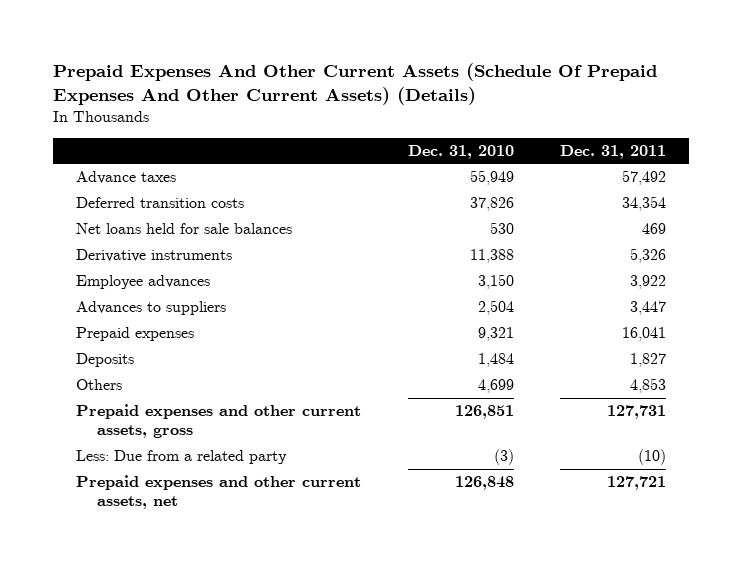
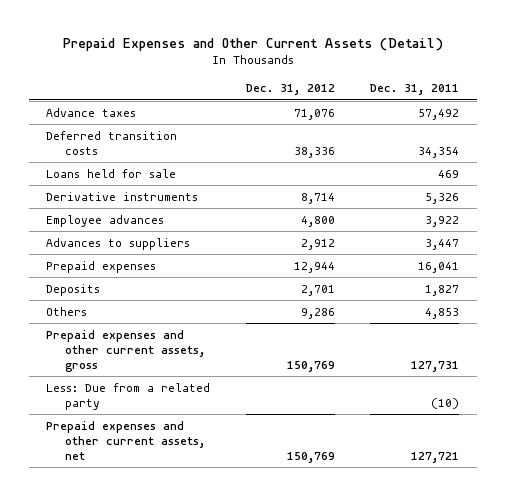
[52,62,657,106] Prepaid Expenses And Other Current Assets (Schedule Of Prepaid Expenses And Other Current Assets) (Details) -> [62,37,443,51] Prepaid Expenses and Other Current Assets (Detail)
[407,144,514,159] Dec. 31, 2010 -> none
none -> [245,84,335,96] Dec. 31, 2012
[75,223,292,235] Net loans held for sale balances -> [46,168,177,178] Loans held for sale

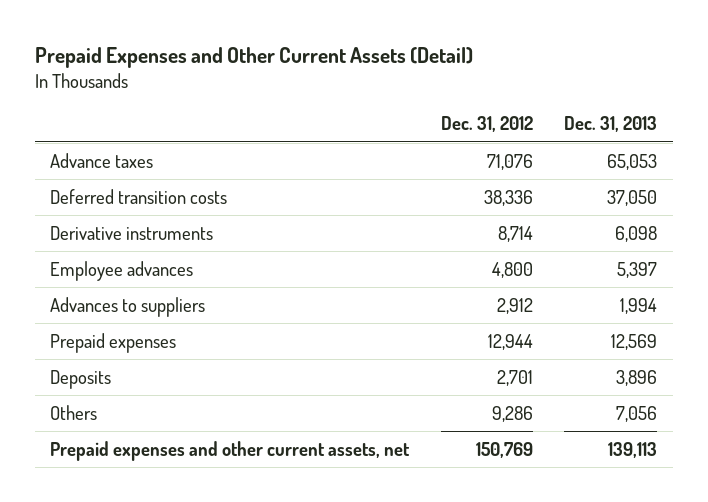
[370,84,460,96] Dec. 31, 2011 -> none
none -> [564,116,658,133] Dec. 31, 2013
[46,168,177,178] Loans held for sale -> none
[46,329,206,372] Prepaid expenses and other current assets, gross -> none
[46,382,211,410] Less: Due from a related party -> none

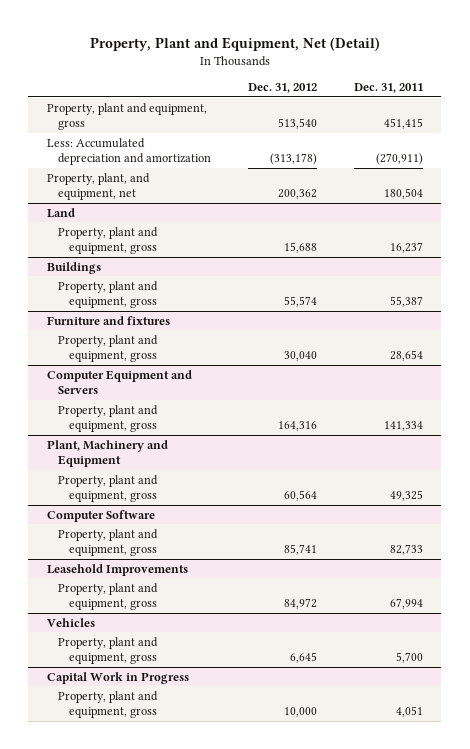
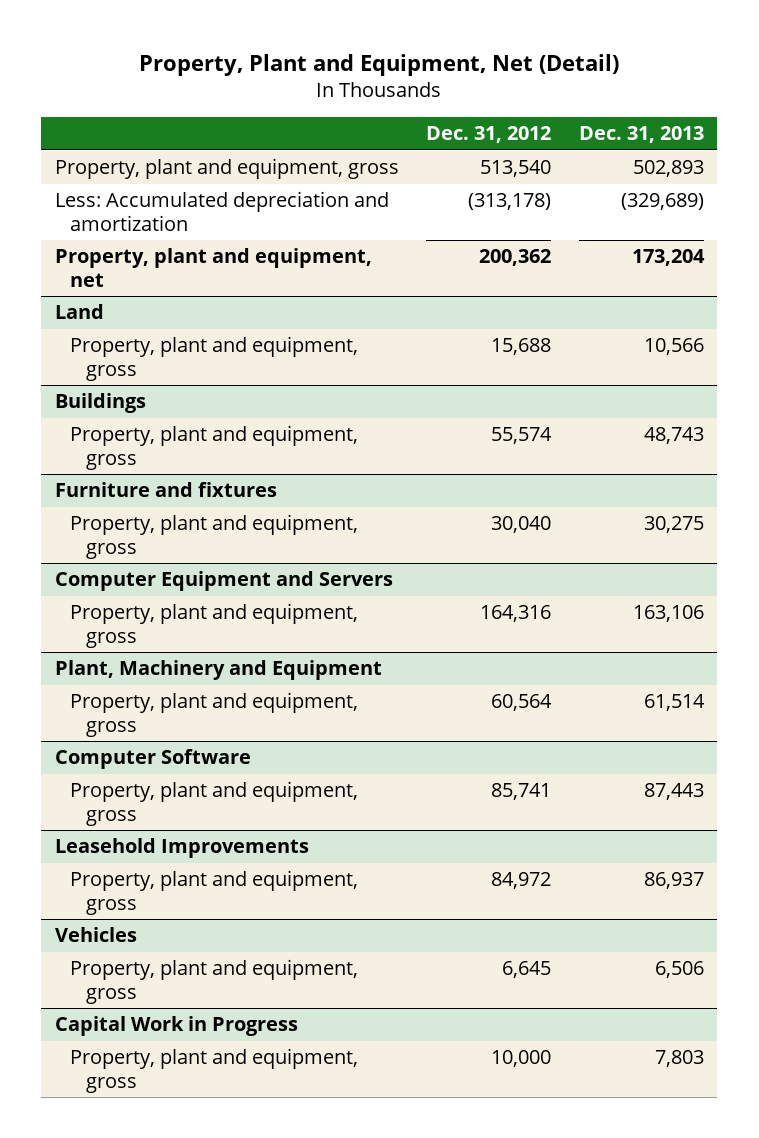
[353,83,423,94] Dec. 31, 2011 -> none
none -> [578,125,704,143] Dec. 31, 2013
[46,172,150,201] Property, plant, and equipment, net -> [54,248,372,287] Property, plant and equipment, net

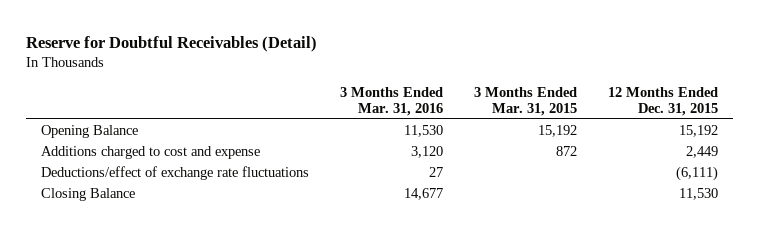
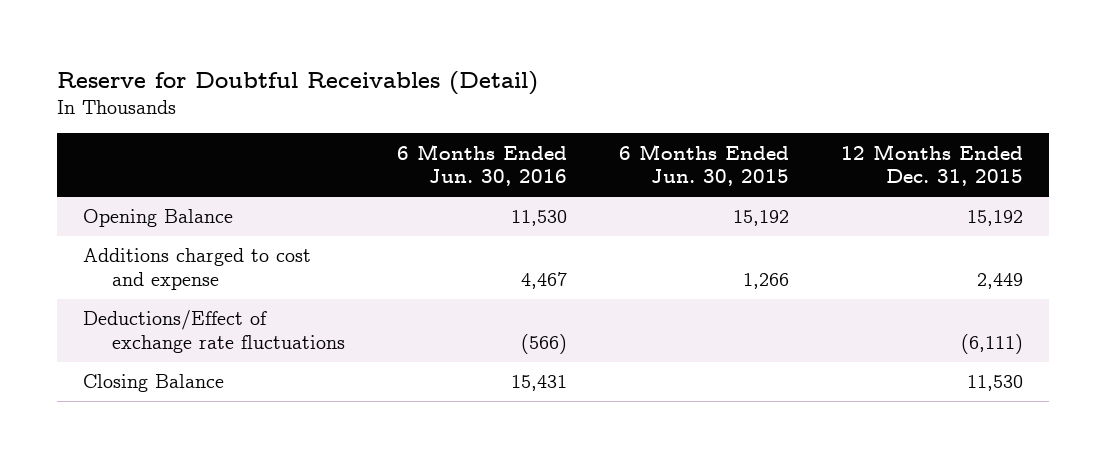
[340,86,444,117] 3 Months Ended Mar. 31, 2016 -> none
[474,86,578,117] 3 Months Ended Mar. 31, 2015 -> none
none -> [396,143,567,187] 6 Months Ended Jun. 30, 2016
none -> [618,143,789,187] 6 Months Ended Jun. 30, 2015
[41,165,310,180] Deductions/effect of exchange rate fluctuations -> [83,310,345,353] Deductions/Effect of exchange rate fluctuations

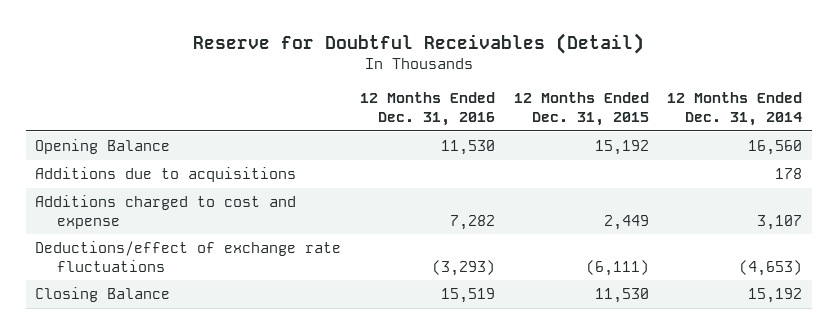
[396,143,567,187] 6 Months Ended Jun. 30, 2016 -> none
[618,143,789,187] 6 Months Ended Jun. 30, 2015 -> none
none -> [359,92,495,127] 12 Months Ended Dec. 31, 2016
none -> [667,92,803,127] 12 Months Ended Dec. 31, 2014
none -> [35,167,297,183] Additions due to acquisitions
[83,310,345,353] Deductions/Effect of exchange rate fluctuations -> [35,241,342,272] Deductions/effect of exchange rate fluctuations

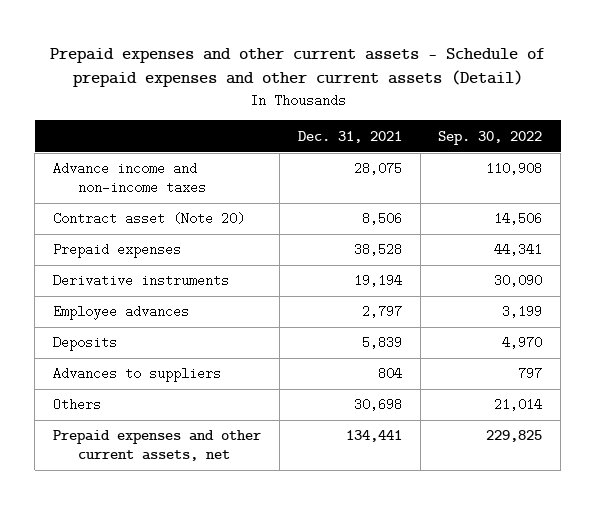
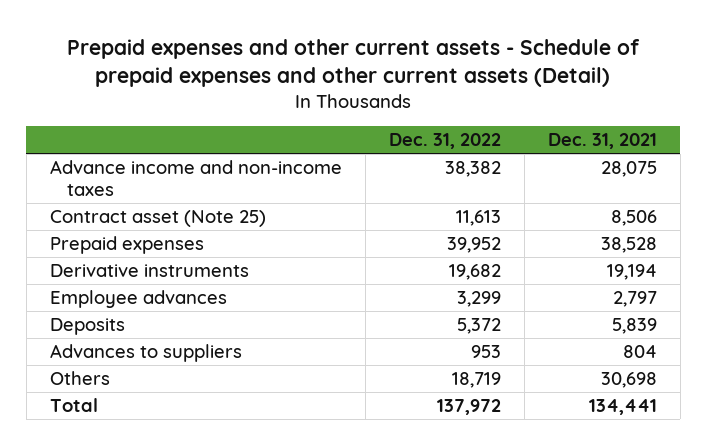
[438,130,543,145] Sep. 30, 2022 -> none
none -> [388,133,501,150] Dec. 31, 2022
[53,212,246,226] Contract asset (Note 20) -> [49,210,266,228] Contract asset (Note 25)
[53,430,262,462] Prepaid expenses and other current assets, net -> [49,398,98,413] Total

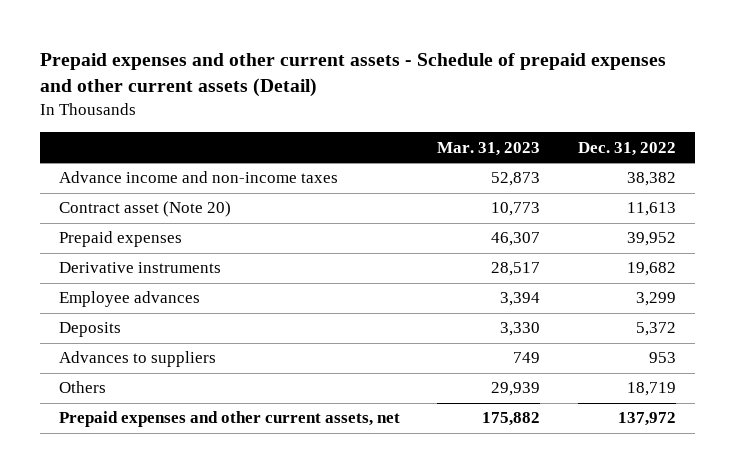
[547,133,657,150] Dec. 31, 2021 -> none
none -> [437,141,541,156] Mar. 31, 2023
[49,210,266,228] Contract asset (Note 25) -> [58,201,231,218] Contract asset (Note 20)
[49,398,98,413] Total -> [58,411,400,428] Prepaid expenses and other current assets, net

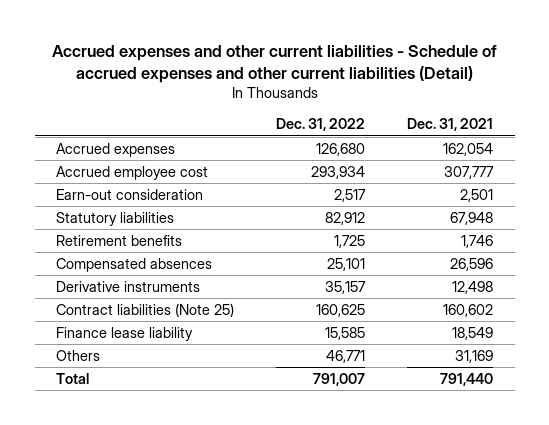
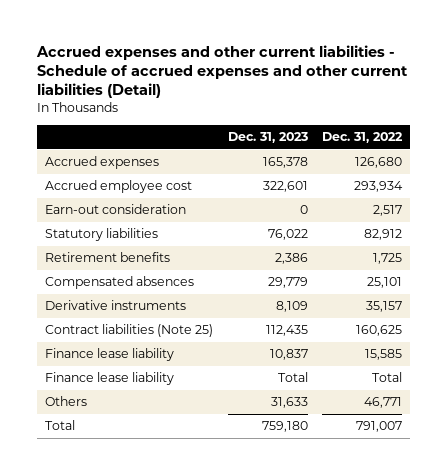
[407,118,494,132] Dec. 31, 2021 -> none
none -> [227,132,308,144] Dec. 31, 2023
none -> [44,372,174,386] Finance lease liability

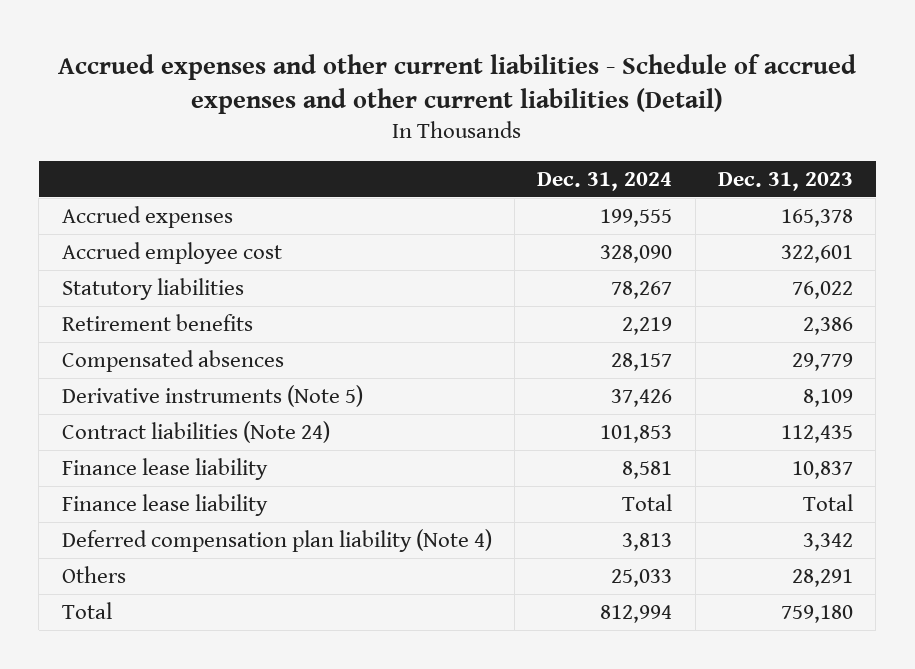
[322,132,404,144] Dec. 31, 2022 -> none
none -> [537,171,673,191] Dec. 31, 2024
[44,204,186,215] Earn-out consideration -> none
[44,300,186,311] Derivative instruments -> [61,384,363,407] Derivative instruments (Note 5)
[44,324,213,338] Contract liabilities (Note 25) -> [61,420,330,443] Contract liabilities (Note 24)
none -> [61,528,492,552] Deferred compensation plan liability (Note 4)
[270,397,308,409] 31,633 -> [791,568,853,587] 28,291

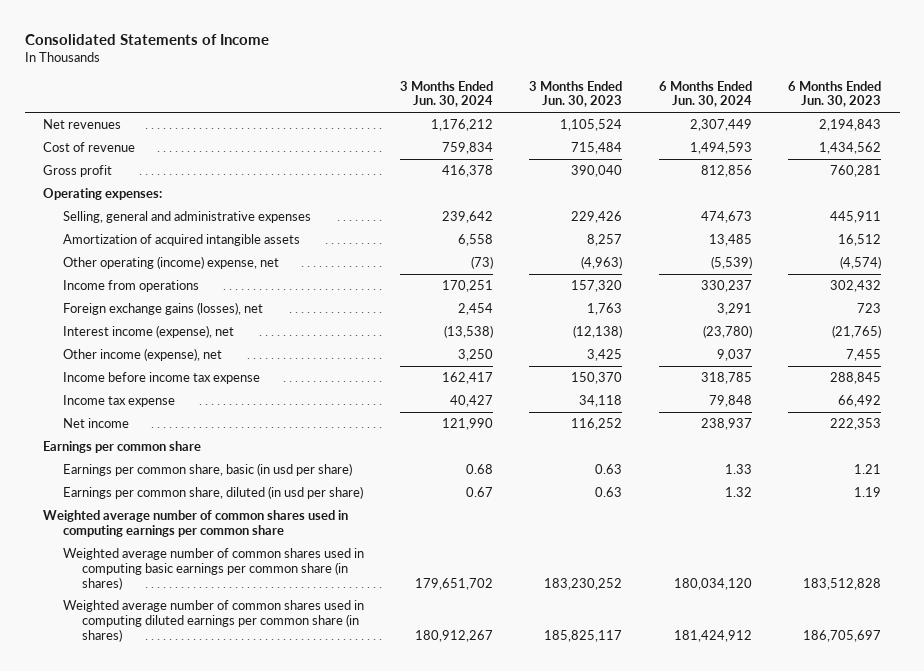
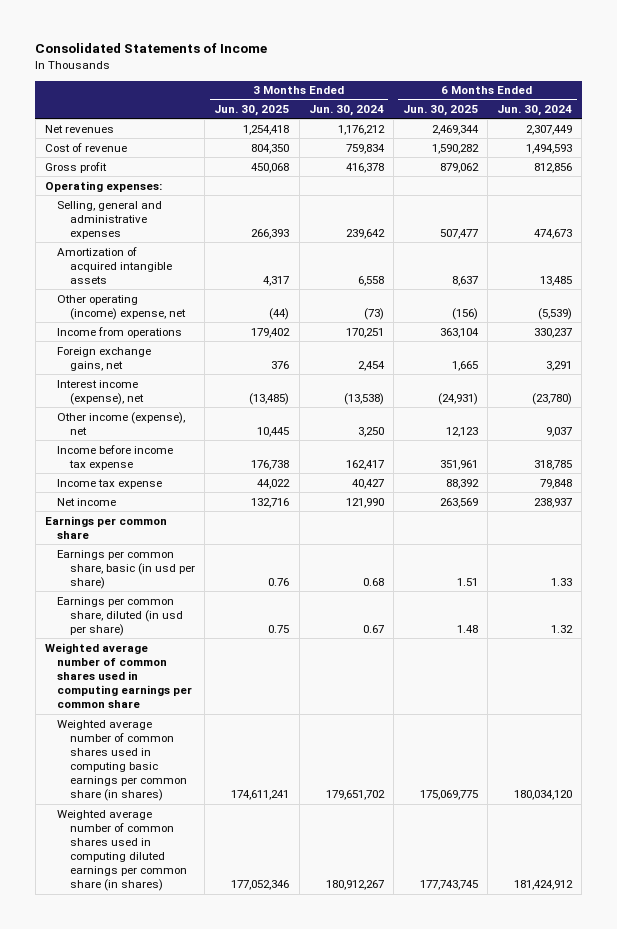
[529,80,623,108] 3 Months Ended Jun. 30, 2023 -> none
[788,80,882,108] 6 Months Ended Jun. 30, 2023 -> none
none -> [214,105,290,117] Jun. 30, 2025
none -> [402,105,478,117] Jun. 30, 2025
[62,302,263,316] Foreign exchange gains (losses), net -> [57,346,152,371] Foreign exchange gains, net

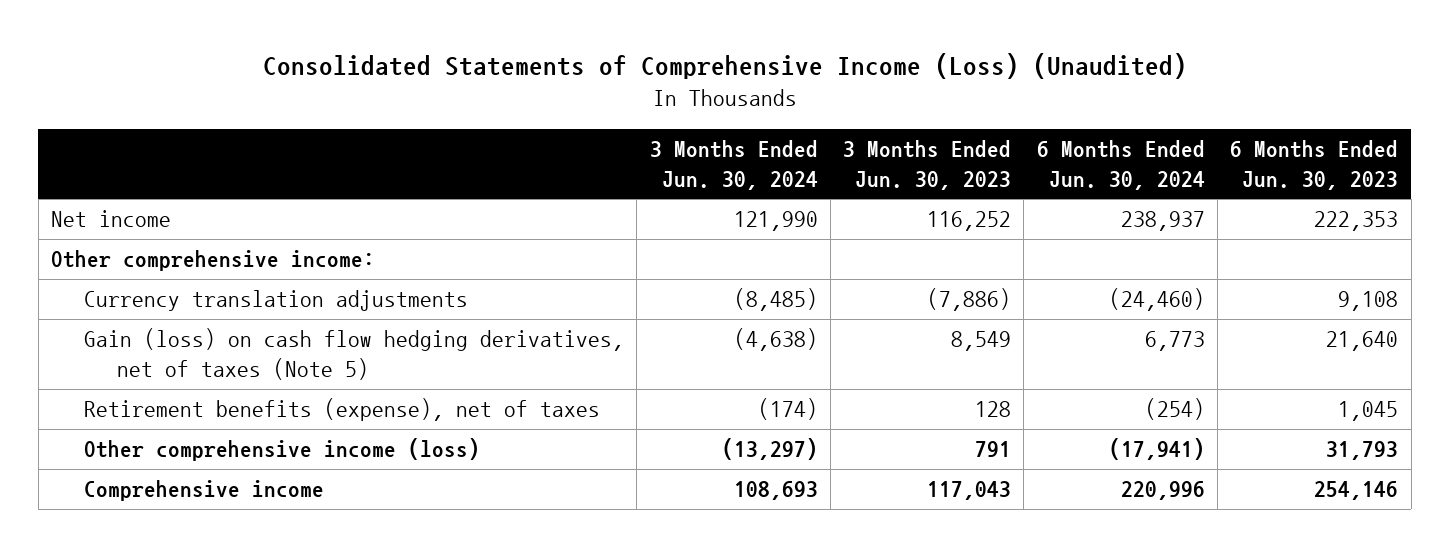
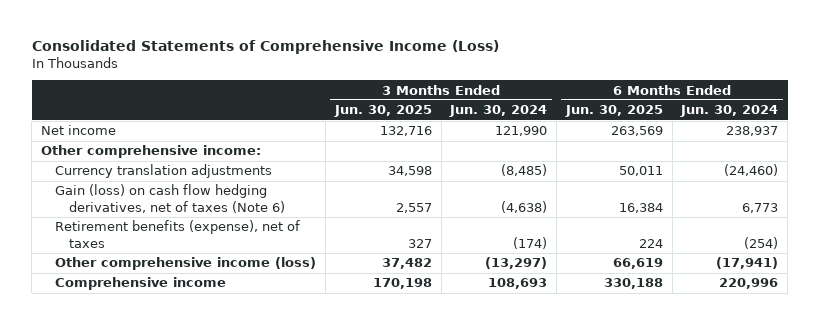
[262,53,1187,80] Consolidated Statements of Comprehensive Income (Loss) (Unaudited) -> [31,40,499,55] Consolidated Statements of Comprehensive Income (Loss)
[843,139,1012,190] 3 Months Ended Jun. 30, 2023 -> none
[1230,139,1399,190] 6 Months Ended Jun. 30, 2023 -> none
none -> [333,105,432,118] Jun. 30, 2025
none -> [564,105,663,118] Jun. 30, 2025
[83,328,624,381] Gain (loss) on cash flow hedging derivatives, net of taxes (Note 5) -> [55,184,286,213] Gain (loss) on cash flow hedging derivatives, net of taxes (Note 6)

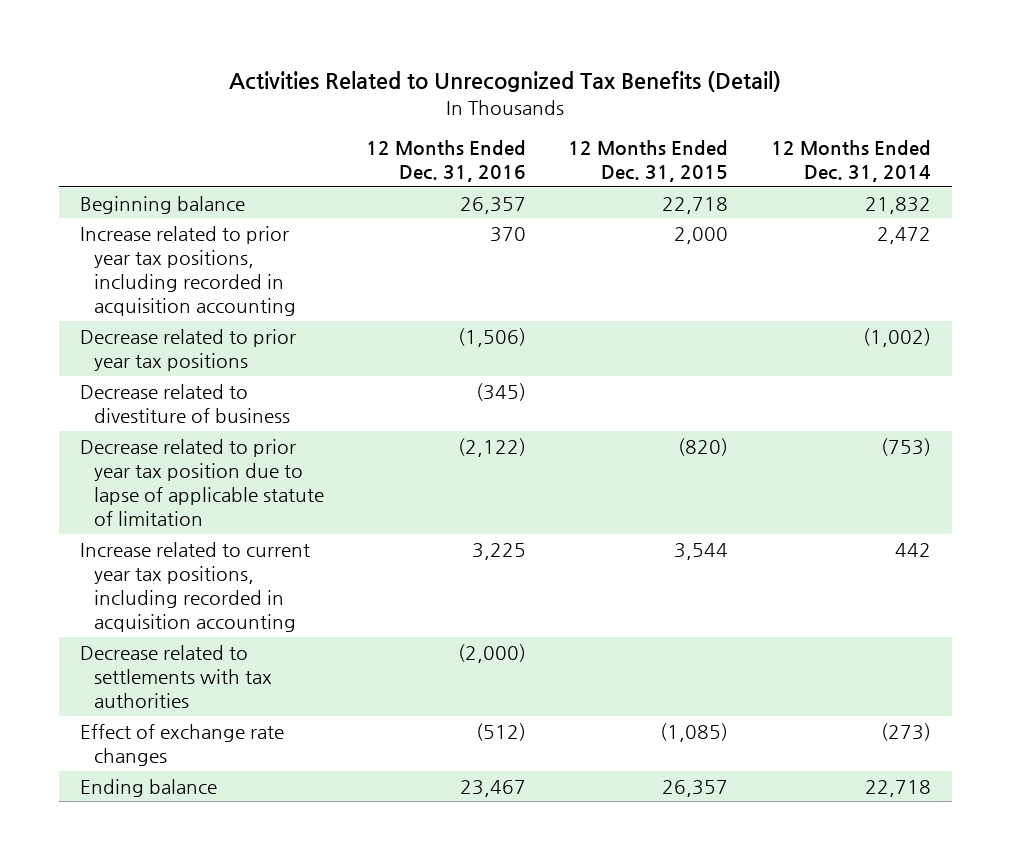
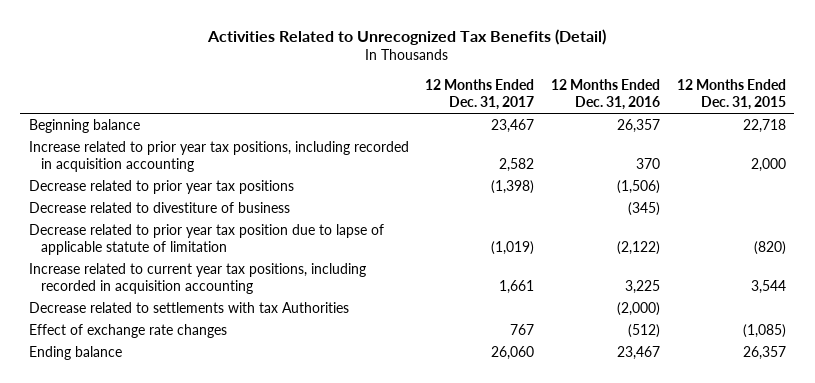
[770,140,931,183] 12 Months Ended Dec. 31, 2014 -> none
none -> [425,79,535,111] 12 Months Ended Dec. 31, 2017
[80,644,272,708] Decrease related to settlements with tax authorities -> [28,301,349,313] Decrease related to settlements with tax Authorities

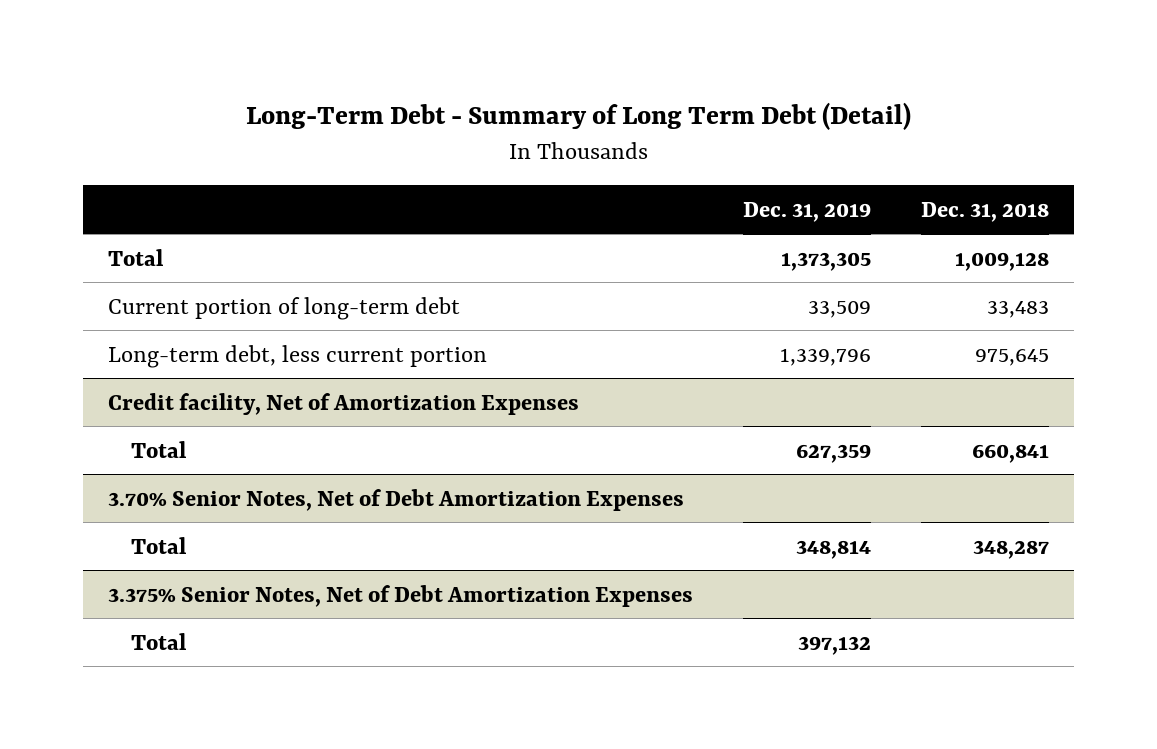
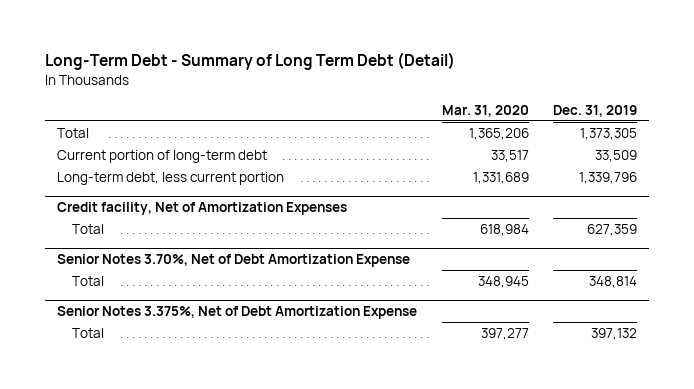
[921,201,1050,222] Dec. 31, 2018 -> none
none -> [441,104,529,117] Mar. 31, 2020
[108,488,685,511] 3.70% Senior Notes, Net of Debt Amortization Expenses -> [57,254,411,268] Senior Notes 3.70%, Net of Debt Amortization Expense
[108,584,694,607] 3.375% Senior Notes, Net of Debt Amortization Expenses -> [57,306,418,320] Senior Notes 3.375%, Net of Debt Amortization Expense

